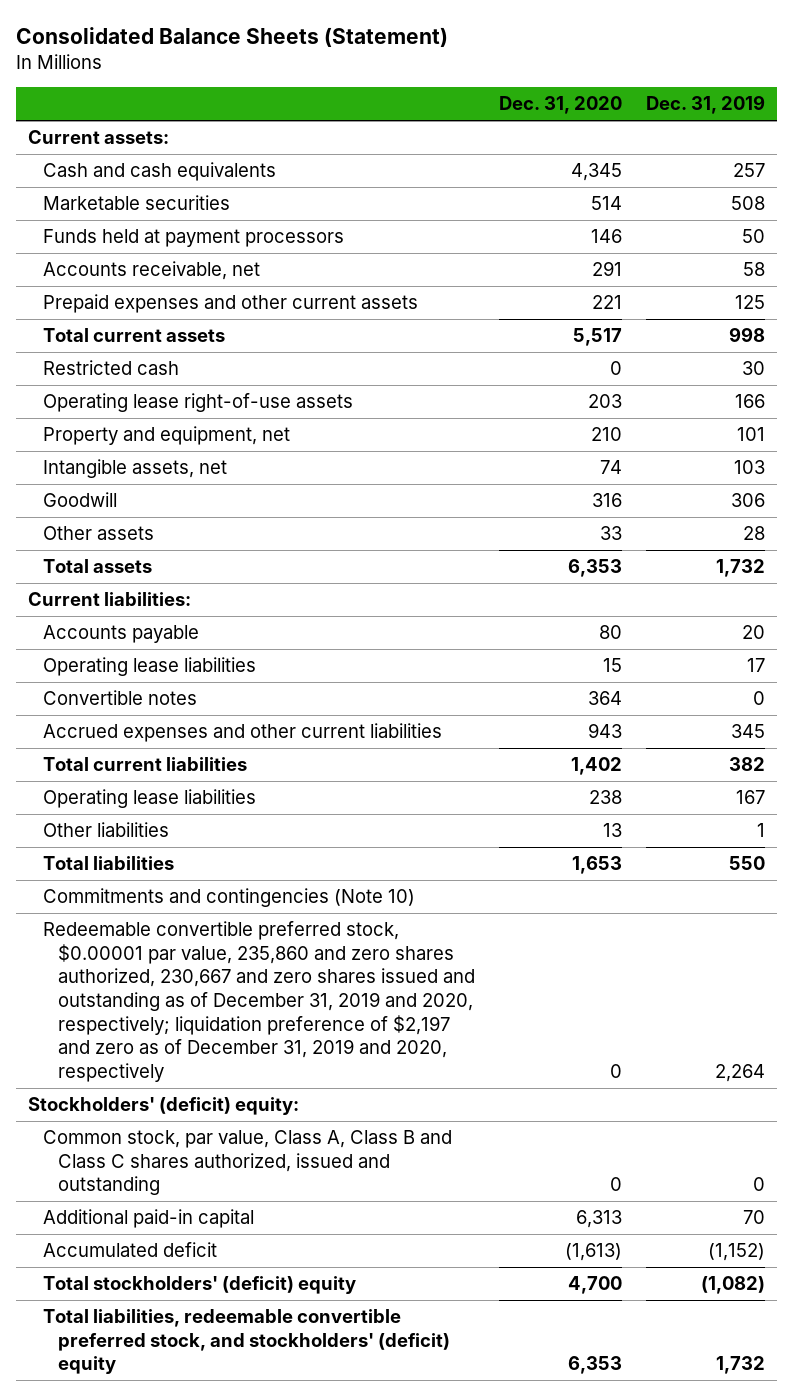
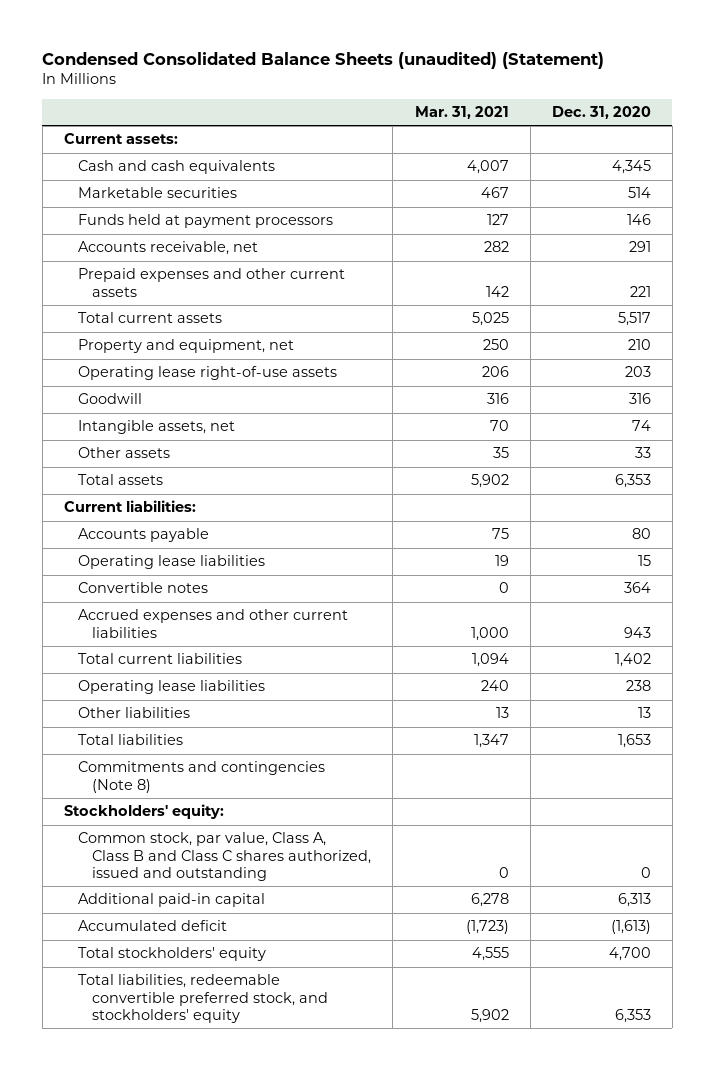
[15,27,448,48] Consolidated Balance Sheets (Statement) -> [42,51,605,69] Condensed Consolidated Balance Sheets (unaudited) (Statement)
[646,95,766,115] Dec. 31, 2019 -> none
none -> [414,106,509,120] Mar. 31, 2021
[42,360,179,376] Restricted cash -> none
[42,393,353,413] Operating lease right-of-use assets -> [78,366,338,381] Operating lease right-of-use assets
[42,459,227,479] Intangible assets, net -> [78,420,236,435] Intangible assets, net
[42,921,475,1082] Redeemable convertible preferred stock, $0.00001 par value, 235,860 and zero shares authorized, 230,667 and zero shares issued and outstanding as of December 31, 2019 and 2020, respectively; liquidation preference of $2,197 and zero as of December 31, 2019 and 2020, respectively -> none
[42,888,415,908] Commitments and contingencies (Note 10) -> [78,761,326,793] Commitments and contingencies (Note 8)
[27,1097,299,1116] Stockholders' (deficit) equity: -> [63,804,224,820] Stockholders' equity:
[42,1276,356,1295] Total stockholders' (deficit) equity -> [78,947,267,962] Total stockholders' equity
[42,1309,450,1375] Total liabilities, redeemable convertible preferred stock, and stockholders' (deficit) equity -> [78,974,329,1023] Total liabilities, redeemable convertible preferred stock, and stockholders' equity

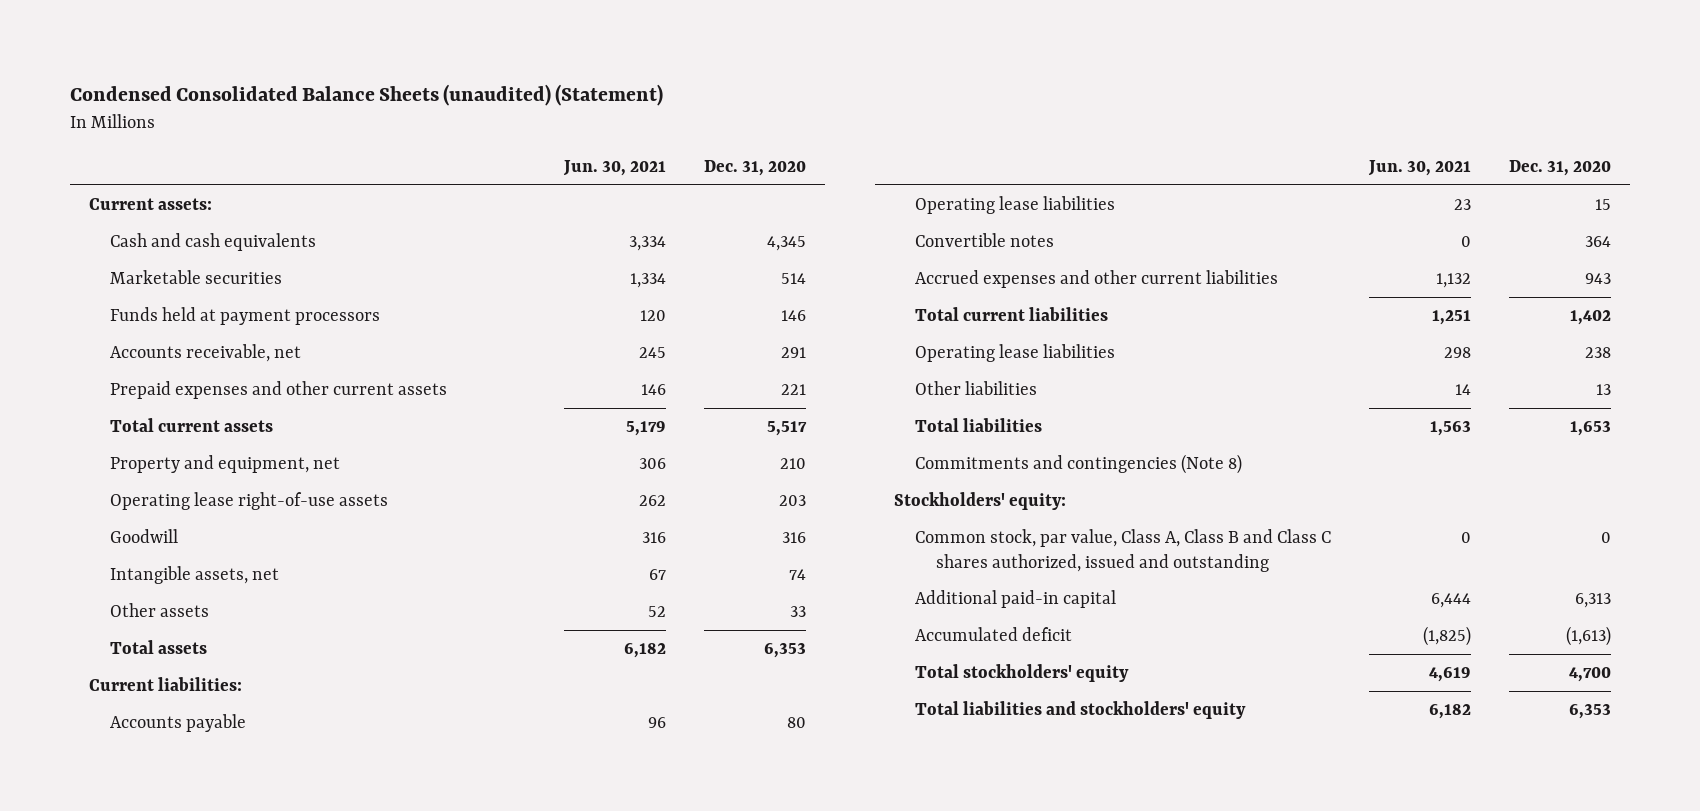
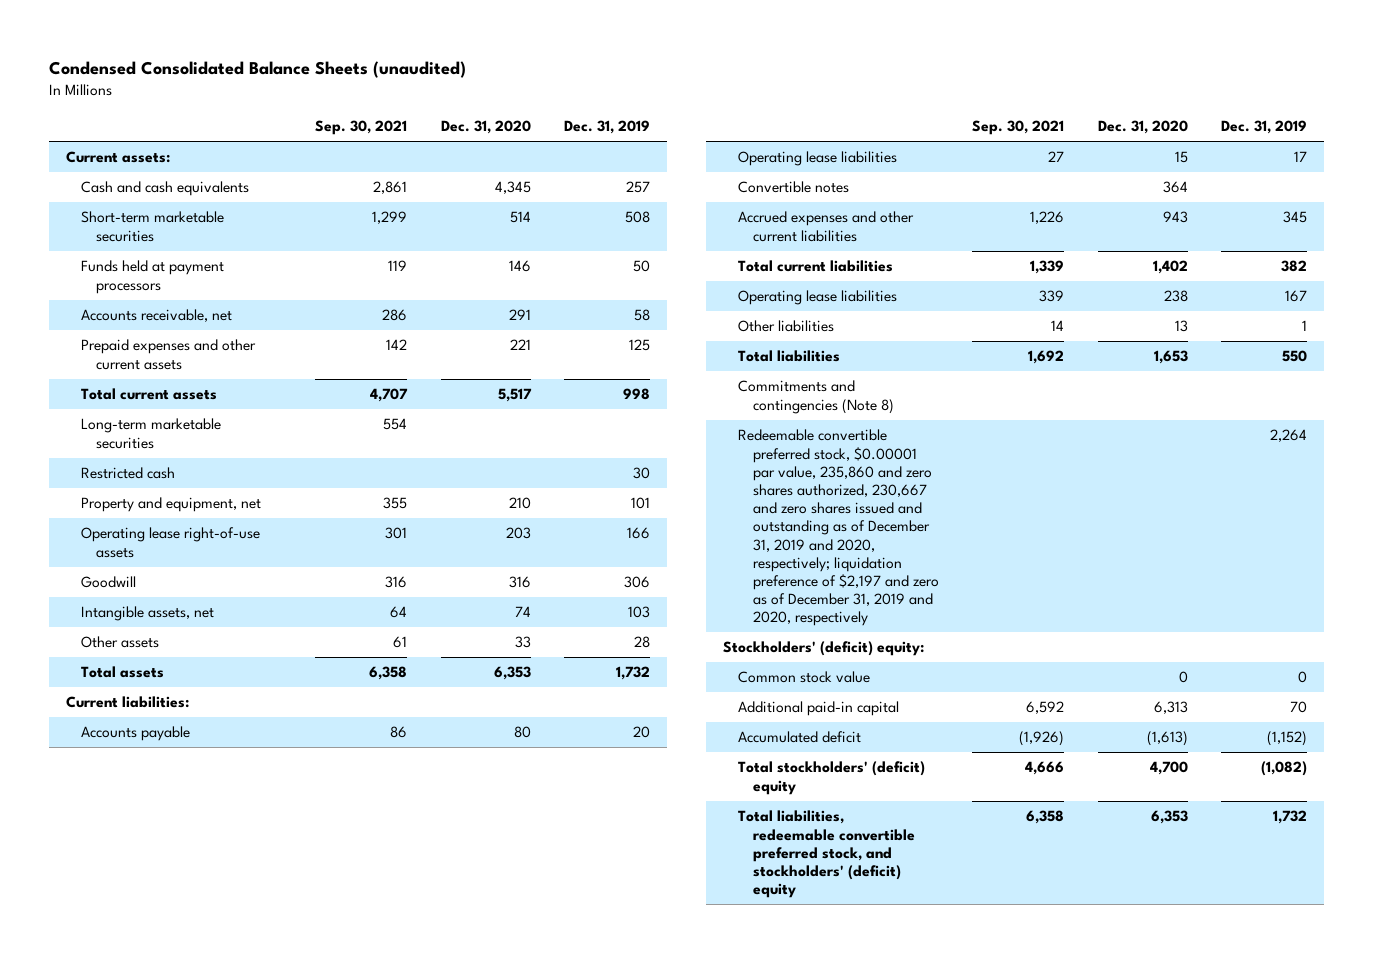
[69,83,663,106] Condensed Consolidated Balance Sheets (unaudited) (Statement) -> [49,60,467,78] Condensed Consolidated Balance Sheets (unaudited)
[562,160,666,177] Jun. 30, 2021 -> none
none -> [315,119,408,135] Sep. 30, 2021
none -> [564,119,651,134] Dec. 31, 2019
[109,270,282,285] Marketable securities -> [80,211,224,242] Short-term marketable securities
none -> [80,418,221,449] Long-term marketable securities
none -> [80,467,175,480] Restricted cash
none -> [737,429,939,627] Redeemable convertible preferred stock, $0.00001 par value, 235,860 and zero shares authorized, 230,667 and zero shares issued and outstanding as of December 31, 2019 and 2020, respectively; liquidation preference of $2,197 and zero as of December 31, 2019 and 2020, respectively
[893,492,1066,511] Stockholders' equity: -> [722,641,924,657] Stockholders' (deficit) equity:
[915,529,1332,572] Common stock, par value, Class A, Class B and Class C shares authorized, issued and outstanding -> [737,671,870,684] Common stock value
[915,664,1130,683] Total stockholders' equity -> [737,761,925,795] Total stockholders' (deficit) equity
[915,701,1247,720] Total liabilities and stockholders' equity -> [737,810,915,899] Total liabilities, redeemable convertible preferred stock, and stockholders' (deficit) equity

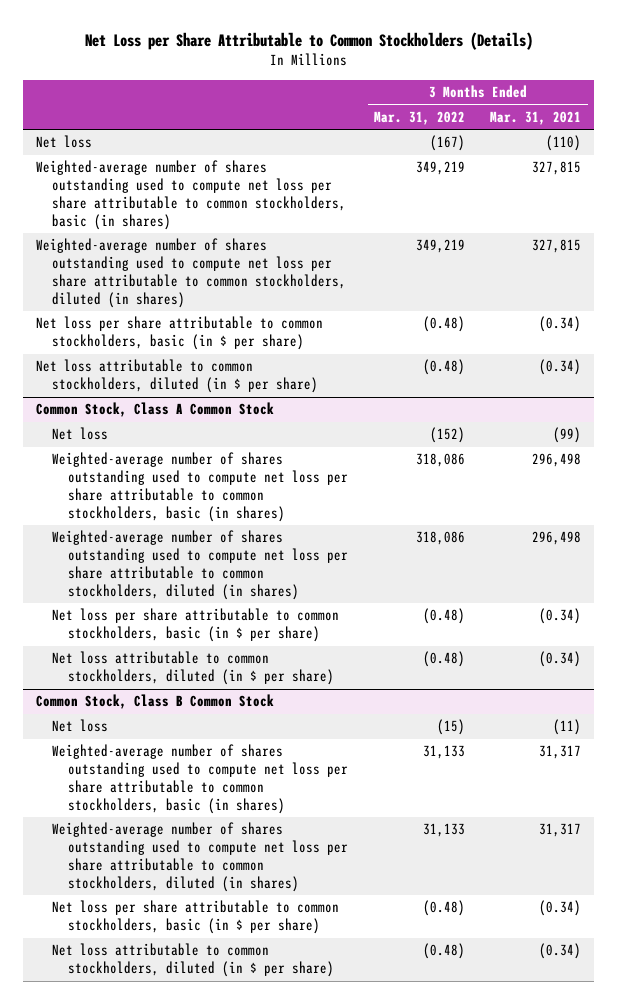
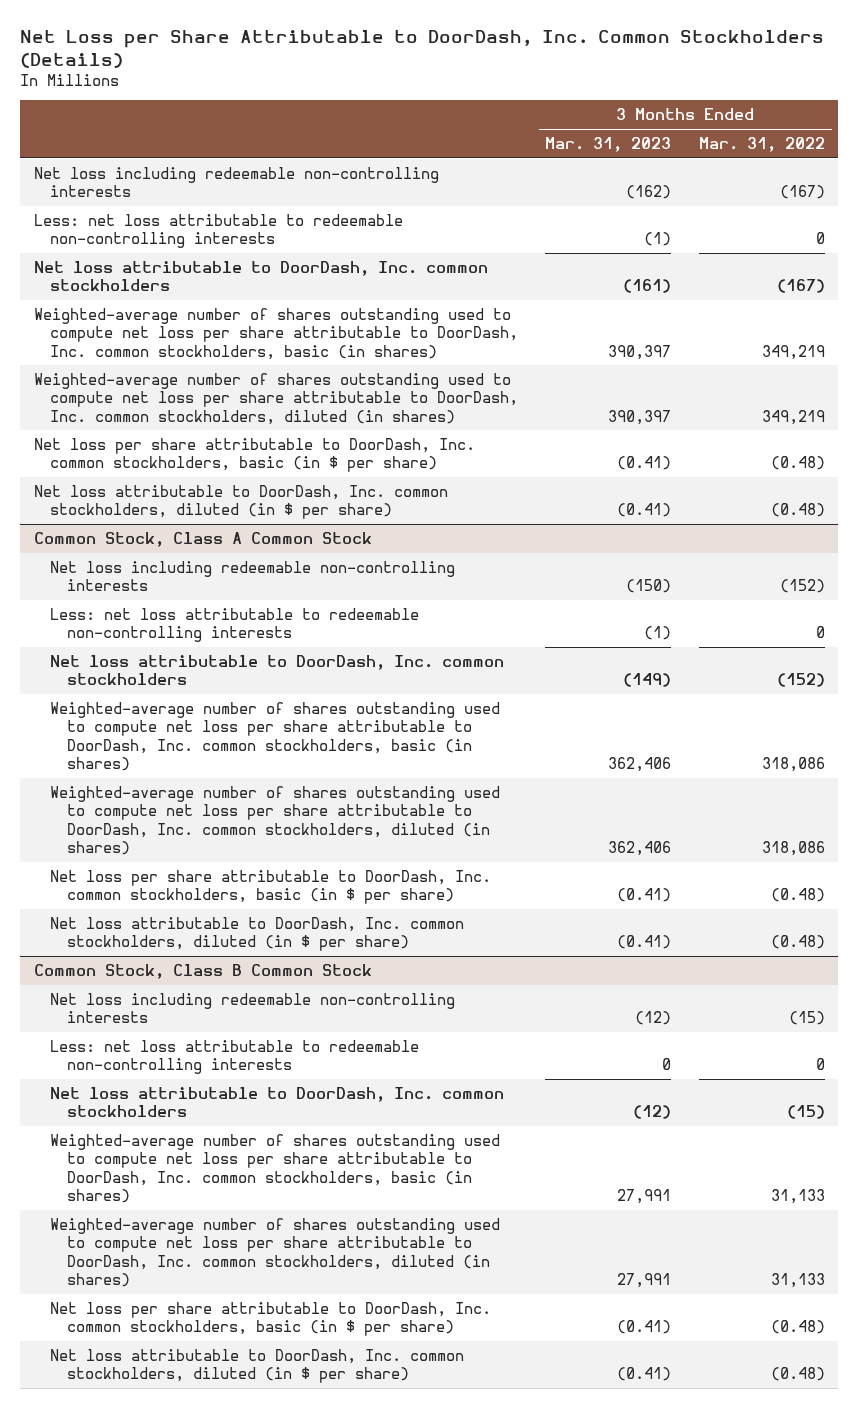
[84,31,533,50] Net Loss per Share Attributable to Common Stockholders (Details) -> [19,29,824,68] Net Loss per Share Attributable to DoorDash, Inc. Common Stockholders (Details)
[490,110,582,125] Mar. 31, 2021 -> none
none -> [545,137,672,153] Mar. 31, 2023
none -> [33,166,439,198] Net loss including redeemable non-controlling interests
none -> [33,213,403,249] Less: net loss attributable to redeemable non-controlling interests
[36,135,93,149] Net loss -> [33,260,488,292] Net loss attributable to DoorDash, Inc. common stockholders
[36,160,347,231] Weighted-average number of shares outstanding used to compute net loss per share attributable to common stockholders, basic (in shares) -> [33,307,519,360] Weighted-average number of shares outstanding used to compute net loss per share attributable to DoorDash, Inc. common stockholders, basic (in shares)
[36,238,347,309] Weighted-average number of shares outstanding used to compute net loss per share attributable to common stockholders, diluted (in shares) -> [33,372,519,425] Weighted-average number of shares outstanding used to compute net loss per share attributable to DoorDash, Inc. common stockholders, diluted (in shares)
[36,316,324,351] Net loss per share attributable to common stockholders, basic (in $ per share) -> [33,437,475,473] Net loss per share attributable to DoorDash, Inc. common stockholders, basic (in $ per share)
[36,359,319,394] Net loss attributable to common stockholders, diluted (in $ per share) -> [33,484,448,520] Net loss attributable to DoorDash, Inc. common stockholders, diluted (in $ per share)
none -> [50,560,456,592] Net loss including redeemable non-controlling interests
none -> [50,607,420,643] Less: net loss attributable to redeemable non-controlling interests
[52,427,109,441] Net loss -> [50,654,505,686] Net loss attributable to DoorDash, Inc. common stockholders
[52,452,349,523] Weighted-average number of shares outstanding used to compute net loss per share attributable to common stockholders, basic (in shares) -> [50,701,501,771] Weighted-average number of shares outstanding used to compute net loss per share attributable to DoorDash, Inc. common stockholders, basic (in shares)
[52,530,349,601] Weighted-average number of shares outstanding used to compute net loss per share attributable to common stockholders, diluted (in shares) -> [50,785,501,855] Weighted-average number of shares outstanding used to compute net loss per share attributable to DoorDash, Inc. common stockholders, diluted (in shares)
[52,608,340,643] Net loss per share attributable to common stockholders, basic (in $ per share) -> [50,869,492,905] Net loss per share attributable to DoorDash, Inc. common stockholders, basic (in $ per share)
[52,651,335,686] Net loss attributable to common stockholders, diluted (in $ per share) -> [50,916,465,952] Net loss attributable to DoorDash, Inc. common stockholders, diluted (in $ per share)
none -> [50,992,456,1024] Net loss including redeemable non-controlling interests
none -> [50,1039,420,1075] Less: net loss attributable to redeemable non-controlling interests
[52,719,109,733] Net loss -> [50,1086,505,1118] Net loss attributable to DoorDash, Inc. common stockholders
[52,744,349,815] Weighted-average number of shares outstanding used to compute net loss per share attributable to common stockholders, basic (in shares) -> [50,1133,501,1203] Weighted-average number of shares outstanding used to compute net loss per share attributable to DoorDash, Inc. common stockholders, basic (in shares)
[52,822,349,893] Weighted-average number of shares outstanding used to compute net loss per share attributable to common stockholders, diluted (in shares) -> [50,1217,501,1287] Weighted-average number of shares outstanding used to compute net loss per share attributable to DoorDash, Inc. common stockholders, diluted (in shares)
[52,900,340,935] Net loss per share attributable to common stockholders, basic (in $ per share) -> [50,1301,492,1337] Net loss per share attributable to DoorDash, Inc. common stockholders, basic (in $ per share)
[52,943,335,978] Net loss attributable to common stockholders, diluted (in $ per share) -> [50,1348,465,1384] Net loss attributable to DoorDash, Inc. common stockholders, diluted (in $ per share)

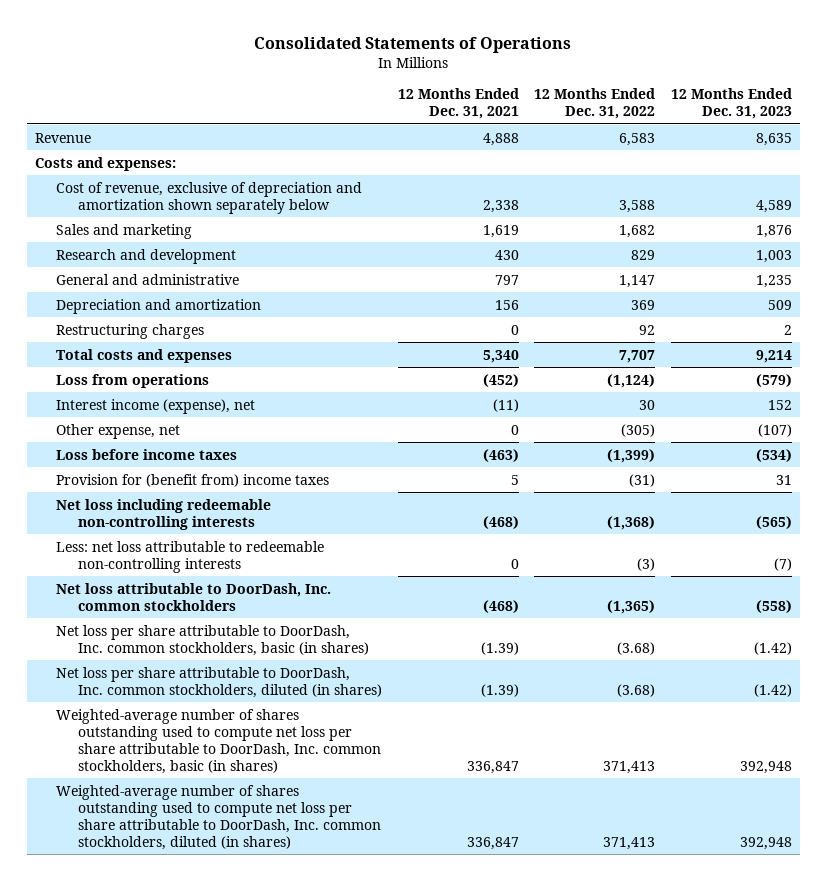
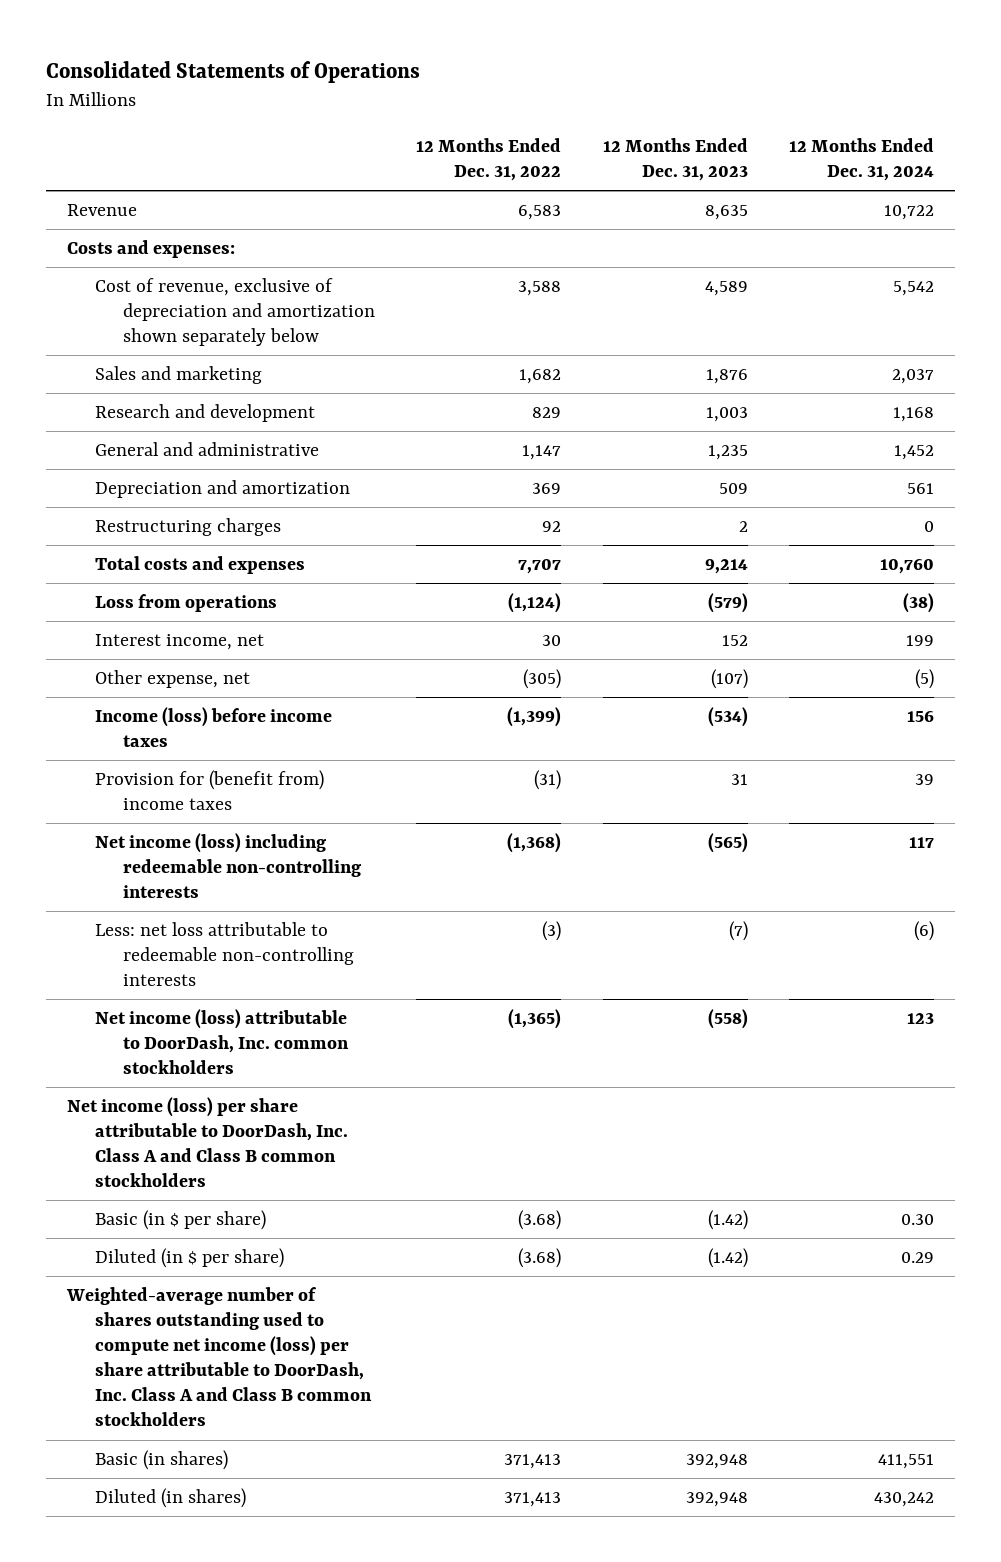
[397,88,519,120] 12 Months Ended Dec. 31, 2021 -> none
none -> [789,138,935,182] 12 Months Ended Dec. 31, 2024
[56,398,256,414] Interest income (expense), net -> [94,633,264,650] Interest income, net
[56,448,238,460] Loss before income taxes -> [94,706,332,748] Income (loss) before income taxes
[56,498,272,530] Net loss including redeemable non-controlling interests -> [94,832,361,899] Net income (loss) including redeemable non-controlling interests
[56,582,332,611] Net loss attributable to DoorDash, Inc. common stockholders -> [94,1008,349,1075] Net income (loss) attributable to DoorDash, Inc. common stockholders
none -> [66,1096,348,1188] Net income (loss) per share attributable to DoorDash, Inc. Class A and Class B common stockholders
[56,624,370,656] Net loss per share attributable to DoorDash, Inc. common stockholders, basic (in shares) -> [94,1209,266,1230] Basic (in $ per share)
[56,666,383,698] Net loss per share attributable to DoorDash, Inc. common stockholders, diluted (in shares) -> [94,1247,284,1268] Diluted (in $ per share)
none -> [65,1286,372,1427] Weighted-average number of shares outstanding used to compute net income (loss) per share attributable to DoorDash, Inc. Class A and Class B common stockholders
[56,708,382,774] Weighted-average number of shares outstanding used to compute net loss per share attributable to DoorDash, Inc. common stockholders, basic (in shares) -> [94,1449,228,1470] Basic (in shares)
[56,784,382,850] Weighted-average number of shares outstanding used to compute net loss per share attributable to DoorDash, Inc. common stockholders, diluted (in shares) -> [94,1487,246,1508] Diluted (in shares)

